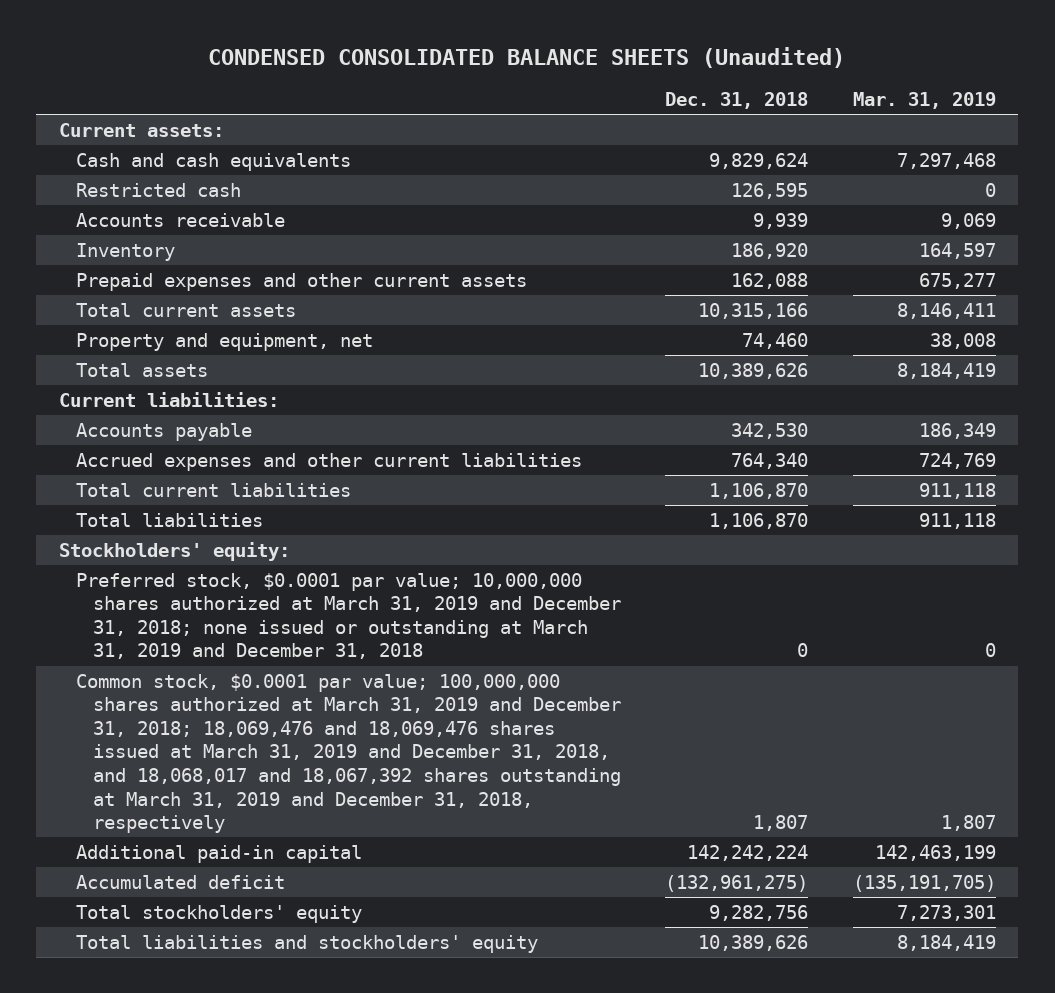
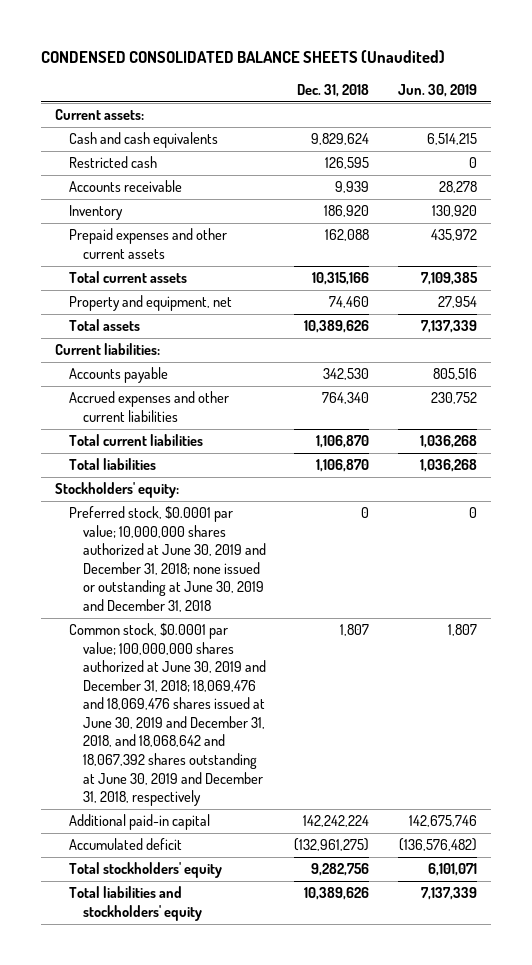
[852,91,996,109] Mar. 31, 2019 -> none
none -> [397,84,477,98] Jun. 30, 2019
[75,572,621,660] Preferred stock, $0.0001 par value; 10,000,000 shares authorized at March 31, 2019 and December 31, 2018; none issued or outstanding at March 31, 2019 and December 31, 2018 -> [69,506,266,612] Preferred stock, $0.0001 par value; 10,000,000 shares authorized at June 30, 2019 and December 31, 2018; none issued or outstanding at June 30, 2019 and December 31, 2018
[75,673,621,834] Common stock, $0.0001 par value; 100,000,000 shares authorized at March 31, 2019 and December 31, 2018; 18,069,476 and 18,069,476 shares issued at March 31, 2019 and December 31, 2018, and 18,068,017 and 18,067,392 shares outstanding at March 31, 2019 and December 31, 2018, respectively -> [69,623,266,807] Common stock, $0.0001 par value; 100,000,000 shares authorized at June 30, 2019 and December 31, 2018; 18,069,476 and 18,069,476 shares issued at June 30, 2019 and December 31, 2018, and 18,068,642 and 18,067,392 shares outstanding at June 30, 2019 and December 31, 2018, respectively

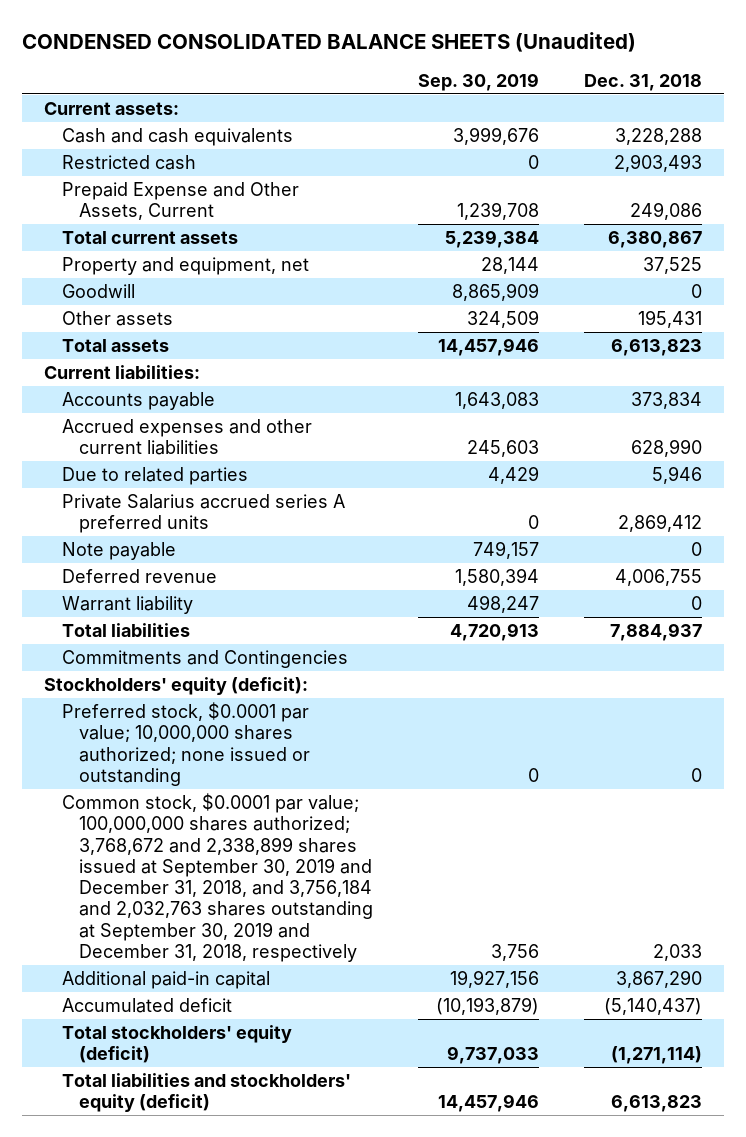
[397,84,477,98] Jun. 30, 2019 -> none
none -> [418,72,540,91] Sep. 30, 2019
[69,180,183,193] Accounts receivable -> none
[69,205,124,221] Inventory -> none
[311,133,370,146] 9,829,624 -> [614,127,702,145] 3,228,288
[325,157,370,170] 126,595 -> [613,153,702,172] 2,903,493
[69,228,228,259] Prepaid expenses and other current assets -> [61,181,299,221] Prepaid Expense and Other Assets, Current
[325,229,370,242] 162,088 -> [629,202,702,221] 249,086
[312,272,370,286] 10,315,166 -> [607,230,702,248] 6,380,867
[329,296,370,309] 74,460 -> [642,256,702,274] 37,525
none -> [61,283,135,298] Goodwill
none -> [61,310,173,326] Other assets
[304,320,370,334] 10,389,626 -> [610,338,702,356] 6,613,823
[69,434,204,447] Total current liabilities -> none
[323,368,370,381] 342,530 -> [630,391,702,409] 373,834
[322,392,370,405] 764,340 -> [630,439,702,458] 628,990
none -> [61,466,248,485] Due to related parties
none -> [61,493,345,534] Private Salarius accrued series A preferred units
none -> [61,541,176,560] Note payable
none -> [61,568,217,583] Deferred revenue
none -> [61,595,193,614] Warrant liability
[316,459,370,473] 1,106,870 -> [609,622,702,641] 7,884,937
none -> [61,649,348,668] Commitments and Contingencies
[55,482,180,499] Stockholders' equity: -> [44,676,309,695] Stockholders' equity (deficit):
[69,506,266,612] Preferred stock, $0.0001 par value; 10,000,000 shares authorized at June 30, 2019 and December 31, 2018; none issued or outstanding at June 30, 2019 and December 31, 2018 -> [61,701,311,786] Preferred stock, $0.0001 par value; 10,000,000 shares authorized; none issued or outstanding
[69,623,266,807] Common stock, $0.0001 par value; 100,000,000 shares authorized at June 30, 2019 and December 31, 2018; 18,069,476 and 18,069,476 shares issued at June 30, 2019 and December 31, 2018, and 18,068,642 and 18,067,392 shares outstanding at June 30, 2019 and December 31, 2018, respectively -> [61,792,374,963] Common stock, $0.0001 par value; 100,000,000 shares authorized; 3,768,672 and 2,338,899 shares issued at September 30, 2019 and December 31, 2018, and 3,756,184 and 2,032,763 shares outstanding at September 30, 2019 and December 31, 2018, respectively
[340,624,370,637] 1,807 -> [652,944,702,962] 2,033
[303,815,370,828] 142,242,224 -> [615,969,702,988] 3,867,290
[294,838,370,852] (132,961,275) -> [603,997,702,1015] (5,140,437)
[69,862,223,879] Total stockholders' equity -> [61,1024,292,1064] Total stockholders' equity (deficit)
[311,863,370,877] 9,282,756 -> [610,1046,702,1065] (1,271,114)
[69,886,202,921] Total liabilities and stockholders' equity -> [61,1072,351,1113] Total liabilities and stockholders' equity (deficit)
[304,887,370,901] 10,389,626 -> [610,1095,702,1113] 6,613,823

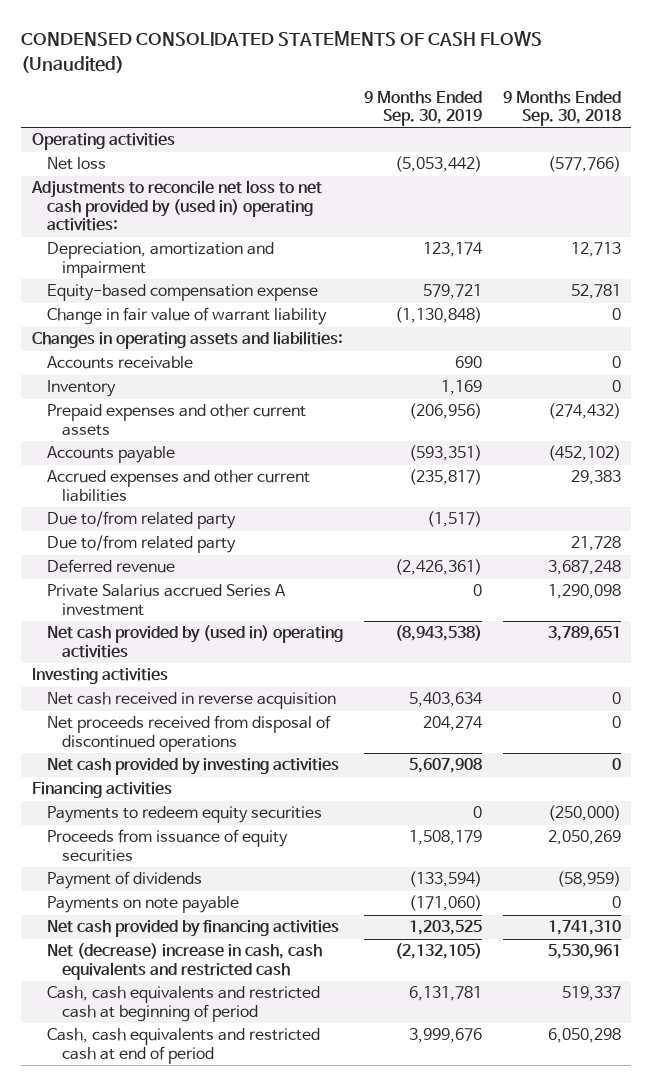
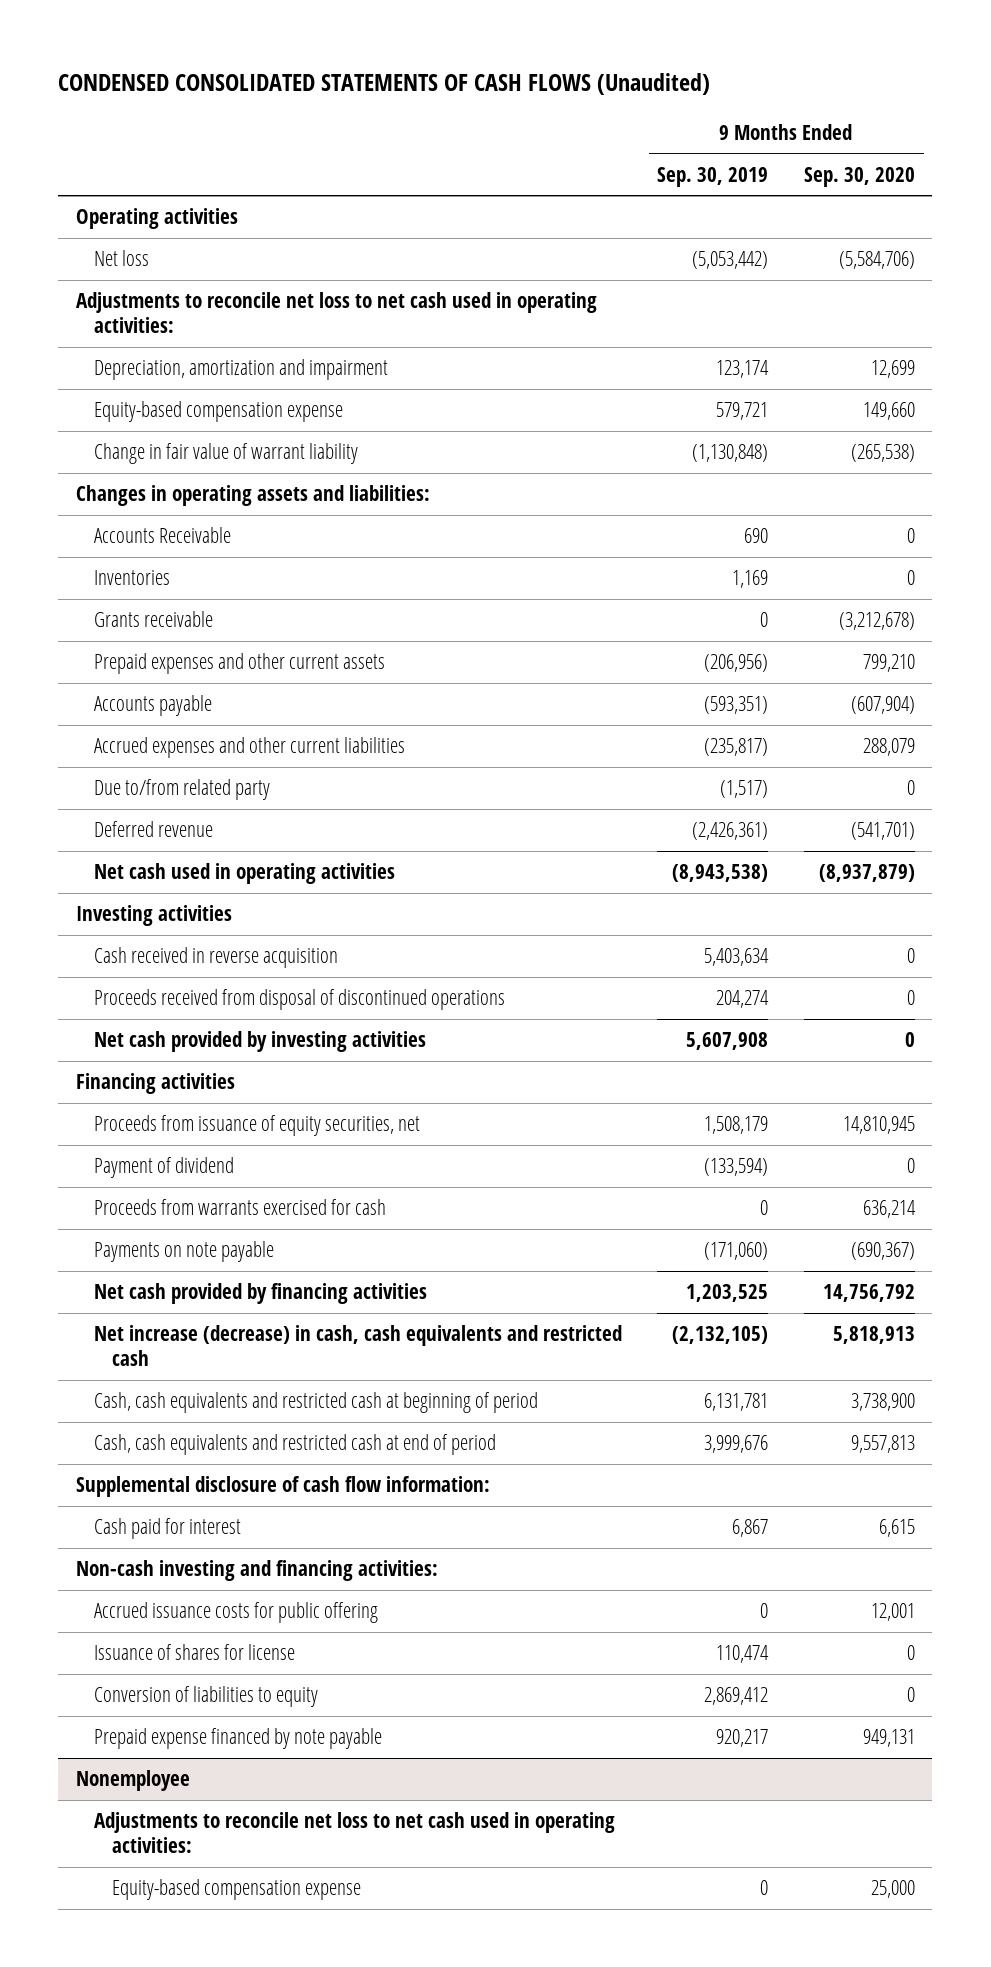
[502,90,621,127] 9 Months Ended Sep. 30, 2018 -> none
none -> [803,166,915,187] Sep. 30, 2020
[30,180,322,232] Adjustments to reconcile net loss to net cash provided by (used in) operating activities: -> [75,292,597,334] Adjustments to reconcile net loss to net cash used in operating activities:
[46,356,193,370] Accounts receivable -> [94,527,232,544] Accounts Receivable
[46,380,116,398] Inventory -> [94,570,171,586] Inventories
none -> [94,611,214,628] Grants receivable
[46,535,236,554] Due to/from related party -> none
[46,584,286,616] Private Salarius accrued Series A investment -> none
[46,625,343,658] Net cash provided by (used in) operating activities -> [94,863,396,885] Net cash used in operating activities
[46,692,336,710] Net cash received in reverse acquisition -> [94,947,339,969] Cash received in reverse acquisition
[46,715,331,752] Net proceeds received from disposal of discontinued operations -> [94,989,506,1011] Proceeds received from disposal of discontinued operations
[46,806,322,824] Payments to redeem equity securities -> none
[46,829,288,862] Proceeds from issuance of equity securities -> [94,1115,421,1137] Proceeds from issuance of equity securities, net
[46,871,202,890] Payment of dividends -> [94,1157,235,1179] Payment of dividend
none -> [94,1199,387,1216] Proceeds from warrants exercised for cash
[46,943,322,980] Net (decrease) increase in cash, cash equivalents and restricted cash -> [94,1325,623,1367] Net increase (decrease) in cash, cash equivalents and restricted cash
none -> [75,1476,490,1498] Supplemental disclosure of cash flow information:
none -> [94,1518,242,1540] Cash paid for interest
none -> [75,1560,438,1582] Non-cash investing and financing activities:
none -> [94,1602,379,1624] Accrued issuance costs for public offering
none -> [94,1644,296,1661] Issuance of shares for license
none -> [94,1686,319,1708] Conversion of liabilities to equity
none -> [94,1728,383,1750] Prepaid expense financed by note payable
none -> [75,1770,190,1792] Nonemployee
none -> [94,1812,616,1854] Adjustments to reconcile net loss to net cash used in operating activities:
none -> [112,1879,362,1901] Equity-based compensation expense

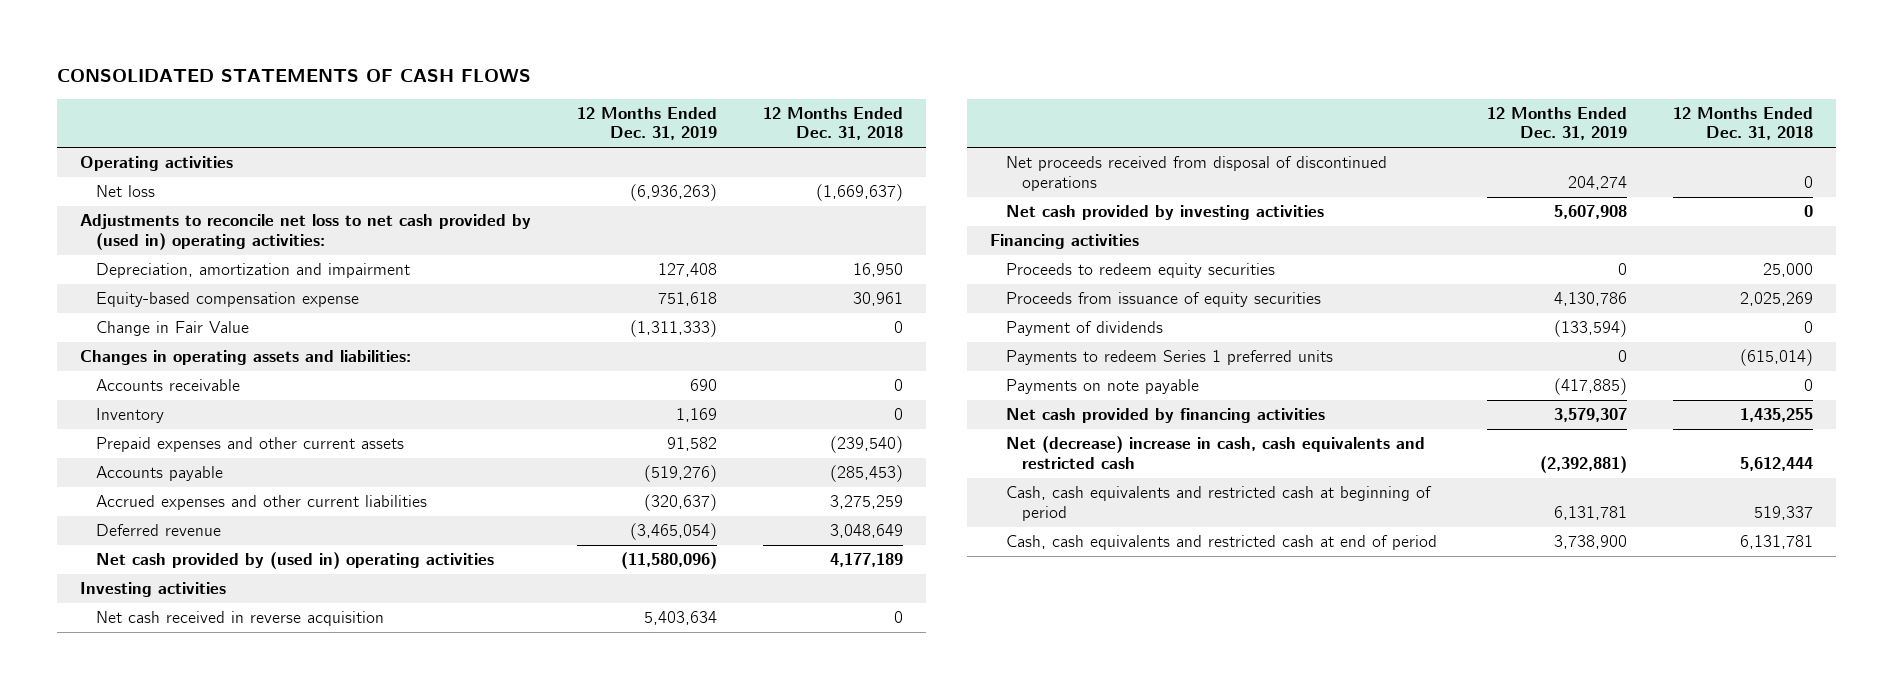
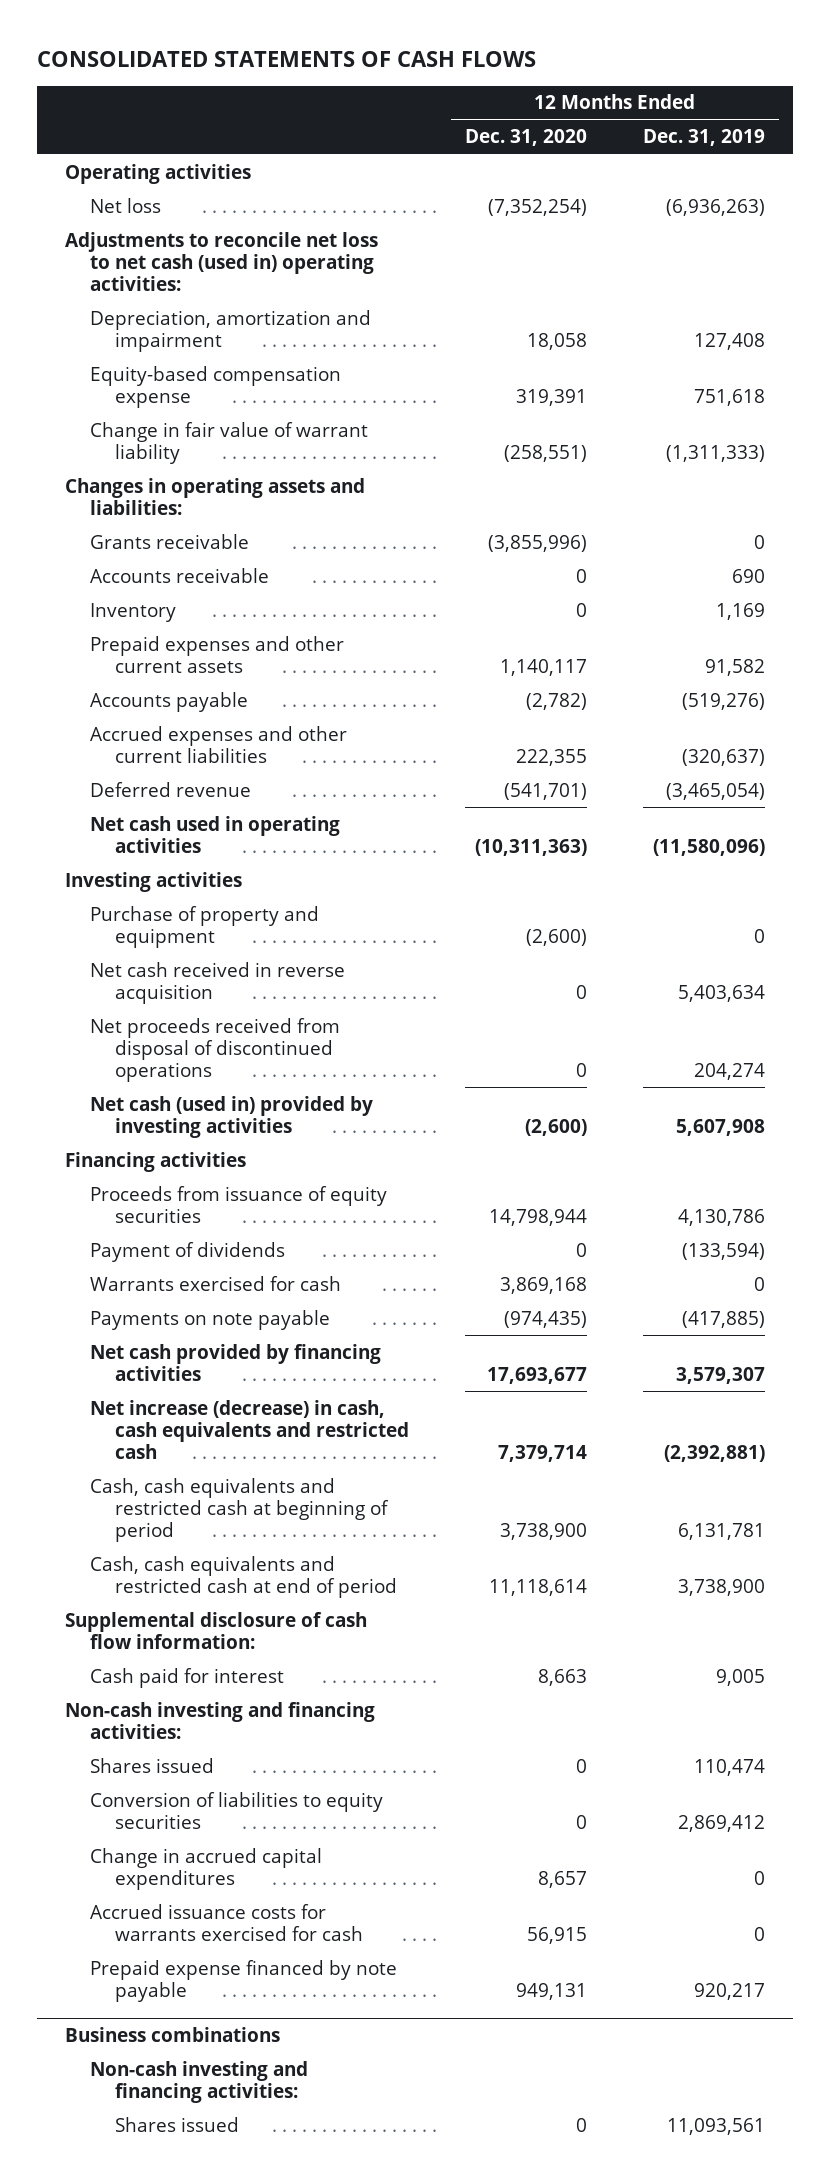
[763,106,904,141] 12 Months Ended Dec. 31, 2018 -> none
none -> [465,129,588,147] Dec. 31, 2020
[79,214,531,250] Adjustments to reconcile net loss to net cash provided by (used in) operating activities: -> [65,231,379,291] Adjustments to reconcile net loss to net cash (used in) operating activities:
[96,321,250,337] Change in Fair Value -> [90,421,369,464] Change in fair value of warrant liability
none -> [90,533,250,549] Grants receivable
[96,552,495,570] Net cash provided by (used in) operating activities -> [90,815,341,853] Net cash used in operating activities
none -> [90,905,320,948] Purchase of property and equipment
[1005,205,1324,221] Net cash provided by investing activities -> [90,1095,374,1138] Net cash (used in) provided by investing activities
[1005,263,1275,279] Proceeds to redeem equity securities -> none
[1005,350,1333,366] Payments to redeem Series 1 preferred units -> none
none -> [90,1275,342,1291] Warrants exercised for cash
[1005,436,1425,469] Net (decrease) increase in cash, cash equivalents and restricted cash -> [90,1399,409,1459] Net increase (decrease) in cash, cash equivalents and restricted cash
none -> [65,1611,368,1649] Supplemental disclosure of cash flow information:
none -> [90,1667,285,1688] Cash paid for interest
none -> [65,1701,376,1739] Non-cash investing and financing activities:
none -> [90,1757,215,1773] Shares issued
none -> [90,1791,384,1829] Conversion of liabilities to equity securities
none -> [90,1847,323,1890] Change in accrued capital expenditures
none -> [90,1903,363,1941] Accrued issuance costs for warrants exercised for cash
none -> [90,1959,398,2002] Prepaid expense financed by note payable
none -> [65,2026,281,2042] Business combinations
none -> [90,2060,309,2103] Non-cash investing and financing activities:
none -> [114,2116,239,2132] Shares issued

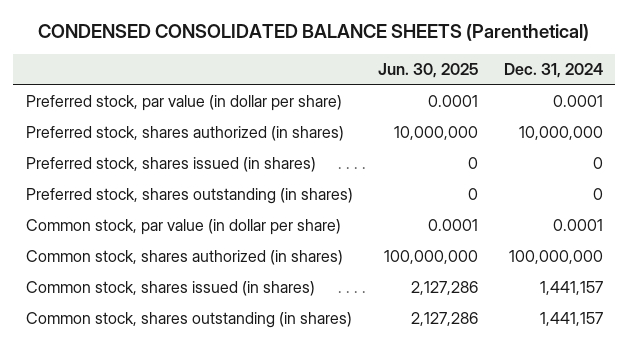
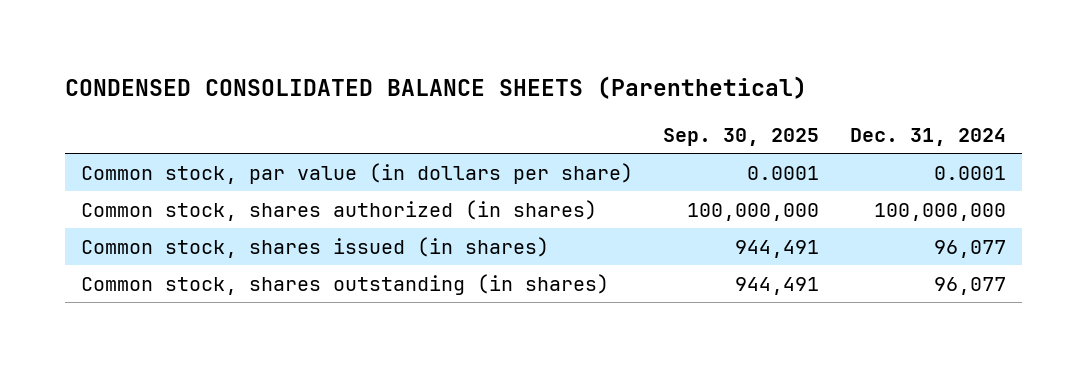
[378,63,479,79] Jun. 30, 2025 -> none
none -> [663,128,820,147] Sep. 30, 2025
[25,95,342,112] Preferred stock, par value (in dollar per share) -> none
[25,126,344,142] Preferred stock, shares authorized (in shares) -> none
[25,157,316,173] Preferred stock, shares issued (in shares) -> none
[25,188,353,205] Preferred stock, shares outstanding (in shares) -> none
[25,219,341,236] Common stock, par value (in dollar per share) -> [80,162,633,184] Common stock, par value (in dollars per share)
[539,281,603,296] 1,441,157 -> [934,239,1007,258] 96,077
[539,312,603,327] 1,441,157 -> [934,276,1007,295] 96,077

